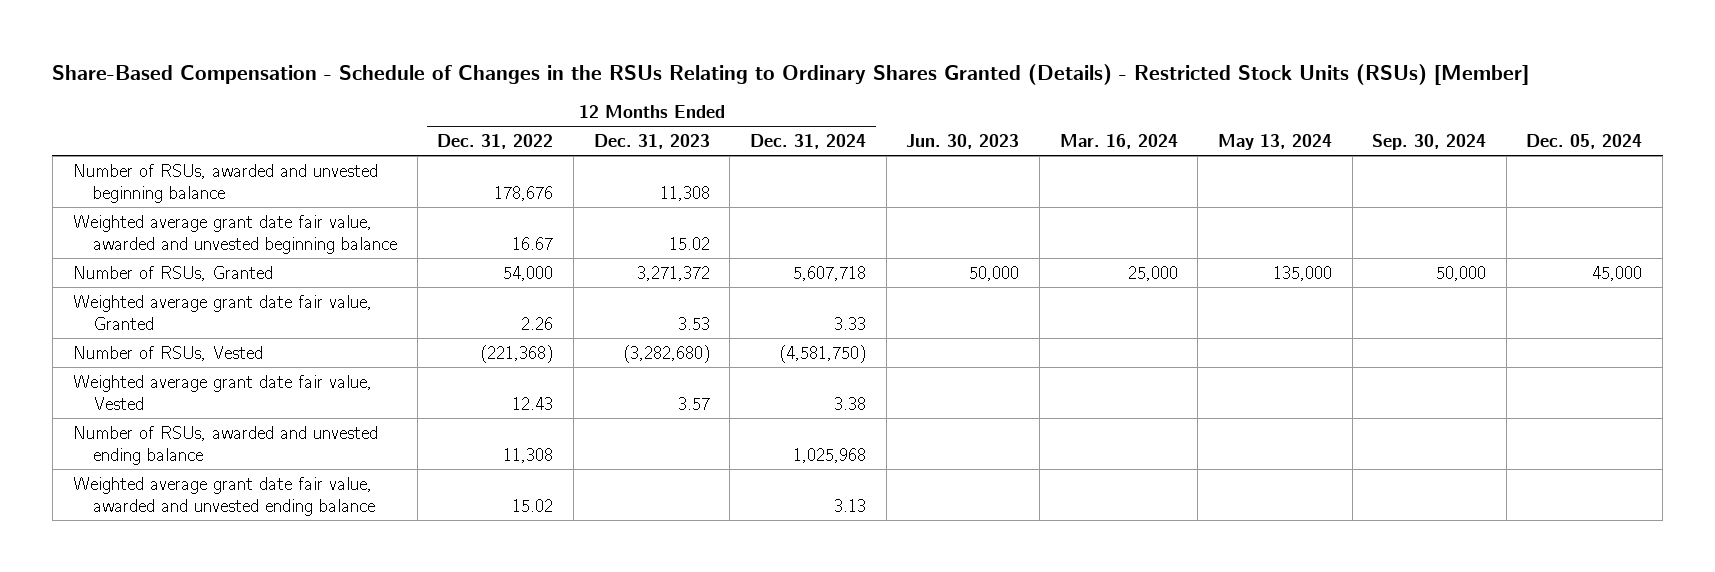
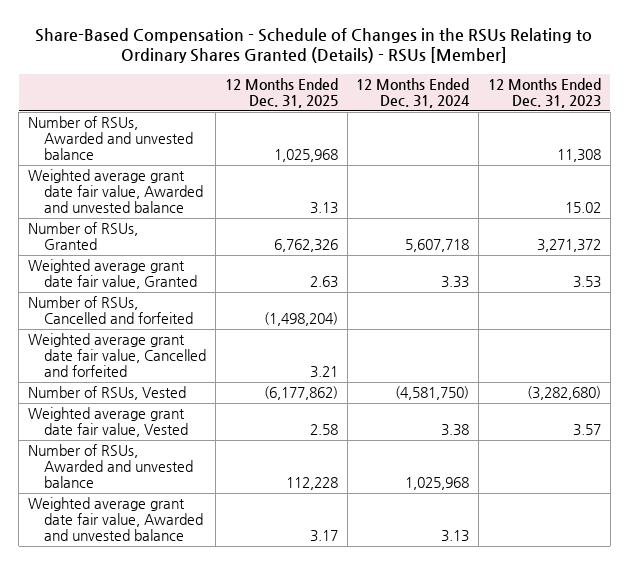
[52,63,1530,85] Share-Based Compensation - Schedule of Changes in the RSUs Relating to Ordinary Shares Granted (Details) - Restricted Stock Units (RSUs) [Member] -> [35,27,593,64] Share-Based Compensation - Schedule of Changes in the RSUs Relating to Ordinary Shares Granted (Details) - RSUs [Member]
[437,133,554,149] Dec. 31, 2022 -> none
[906,133,1020,149] Jun. 30, 2023 -> none
[1059,133,1178,149] Mar. 16, 2024 -> none
[1217,133,1332,150] May 13, 2024 -> none
[1372,133,1487,150] Sep. 30, 2024 -> none
[1526,133,1643,149] Dec. 05, 2024 -> none
none -> [224,78,338,108] 12 Months Ended Dec. 31, 2025
[72,163,378,203] Number of RSUs, awarded and unvested beginning balance -> [28,116,194,160] Number of RSUs, Awarded and unvested balance
[72,214,398,254] Weighted average grant date fair value, awarded and unvested beginning balance -> [28,169,204,213] Weighted average grant date fair value, Awarded and unvested balance
none -> [28,296,194,325] Number of RSUs, Cancelled and forfeited
none -> [28,333,207,377] Weighted average grant date fair value, Cancelled and forfeited
[72,425,378,465] Number of RSUs, awarded and unvested ending balance -> [28,444,194,488] Number of RSUs, Awarded and unvested balance
[72,476,376,516] Weighted average grant date fair value, awarded and unvested ending balance -> [28,497,204,541] Weighted average grant date fair value, Awarded and unvested balance

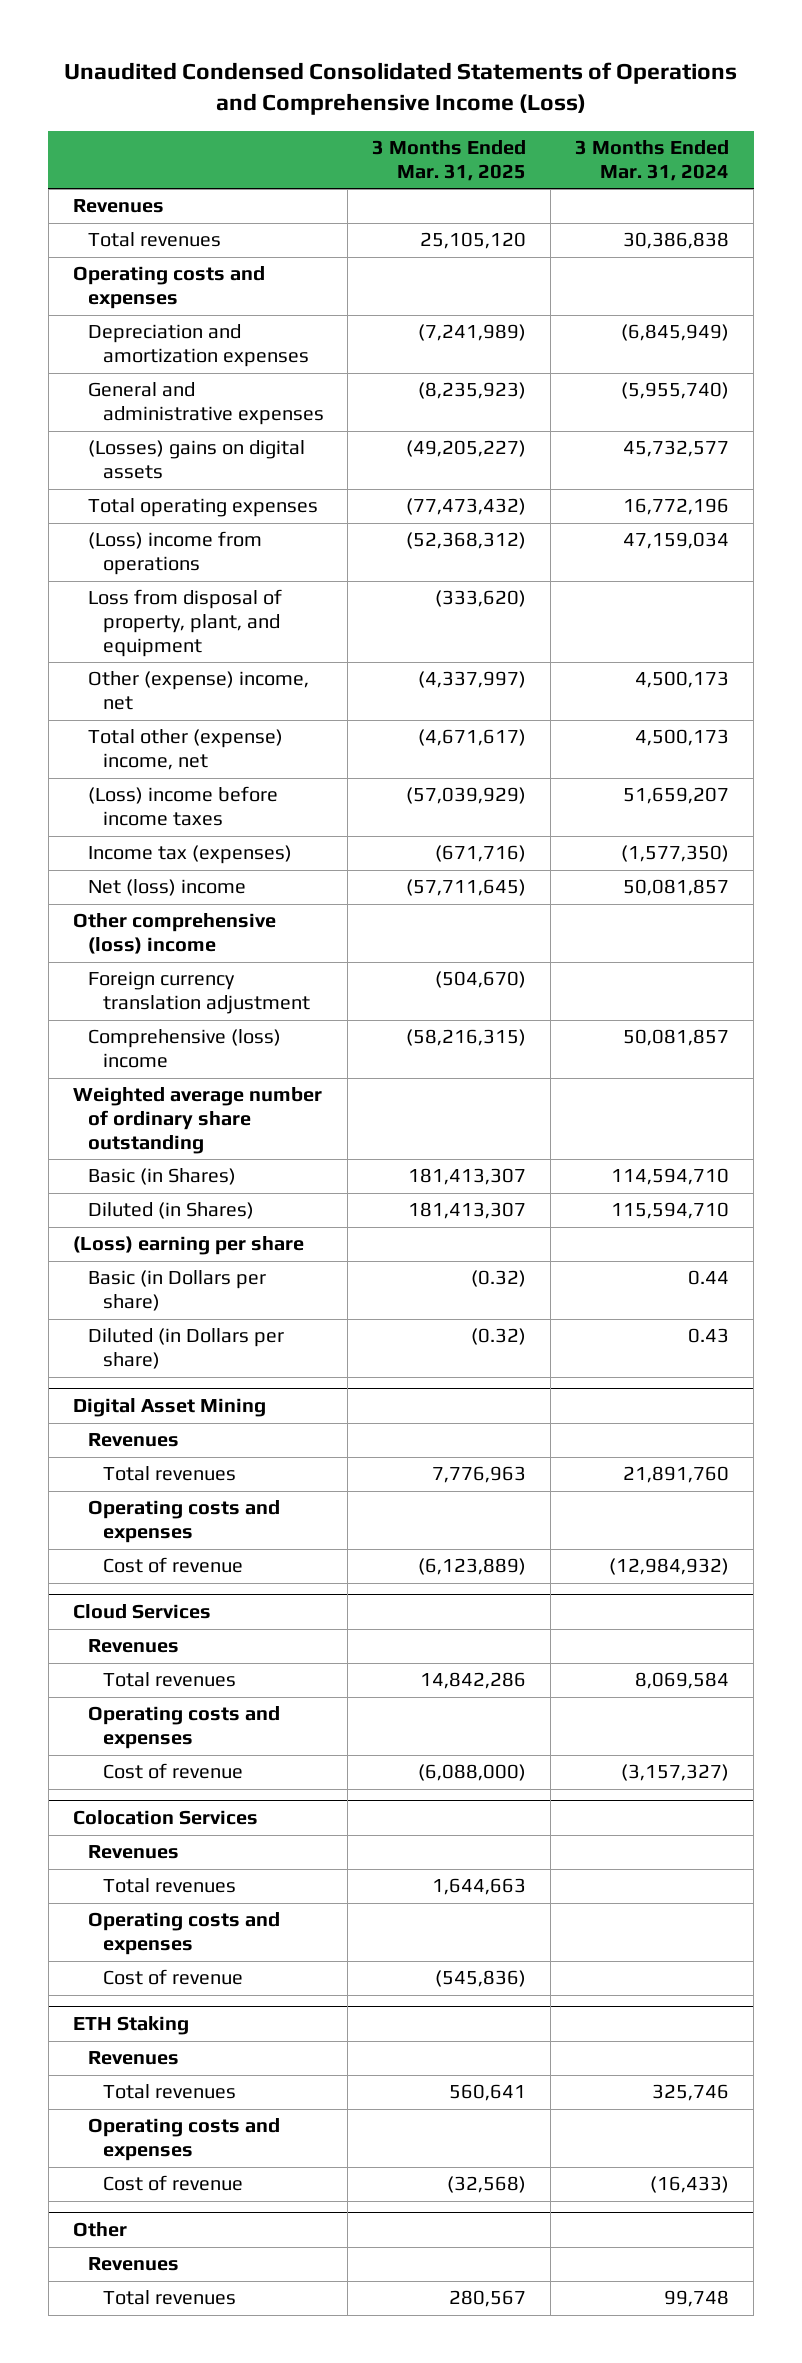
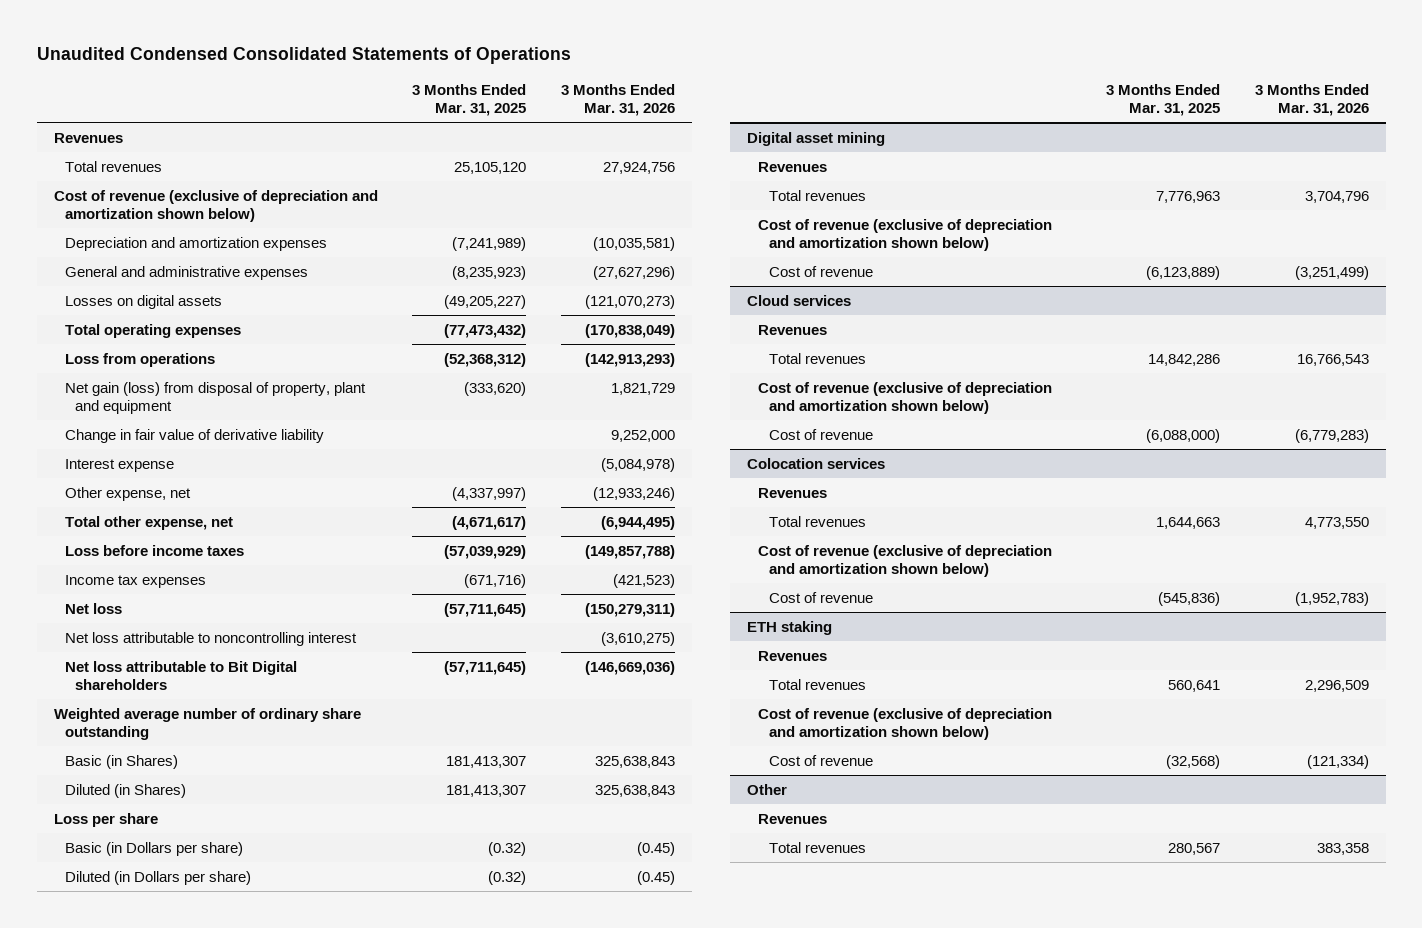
[63,62,737,116] Unaudited Condensed Consolidated Statements of Operations and Comprehensive Income (Loss) -> [36,47,571,65] Unaudited Condensed Consolidated Statements of Operations
[575,139,730,181] 3 Months Ended Mar. 31, 2024 -> none
none -> [560,83,675,116] 3 Months Ended Mar. 31, 2026
[72,266,265,310] Operating costs and expenses -> none
none -> [53,189,378,222] Cost of revenue (exclusive of depreciation and amortization shown below)
[87,440,305,480] (Losses) gains on digital assets -> [64,294,222,309] Losses on digital assets
[72,913,276,955] Other comprehensive (loss) income -> none
[87,971,310,1015] Foreign currency translation adjustment -> none
[87,1029,281,1069] Comprehensive (loss) income -> none
[87,531,262,576] (Loss) income from operations -> [64,352,215,367] Loss from operations
[87,589,282,657] Loss from disposal of property, plant, and equipment -> [64,381,366,414] Net gain (loss) from disposal of property, plant and equipment
none -> [64,428,324,443] Change in fair value of derivative liability
none -> [64,458,174,472] Interest expense
[87,671,309,711] Other (expense) income, net -> [64,486,191,501] Other expense, net
[87,729,283,771] Total other (expense) income, net -> [64,515,233,530] Total other expense, net
[87,786,278,827] (Loss) income before income taxes -> [64,544,244,556] Loss before income taxes
[87,845,292,865] Income tax (expenses) -> [64,574,206,588] Income tax expenses
none -> [64,602,122,614] Net loss
none -> [64,631,357,646] Net loss attributable to noncontrolling interest
[87,879,246,897] Net (loss) income -> [64,660,297,690] Net loss attributable to Bit Digital shareholders
[72,1236,304,1256] (Loss) earning per share -> [53,812,158,827] Loss per share
[72,1398,266,1418] Digital Asset Mining -> [747,131,886,146] Digital asset mining
[87,1500,280,1544] Operating costs and expenses -> none
none -> [758,218,1053,251] Cost of revenue (exclusive of depreciation and amortization shown below)
[72,1604,211,1620] Cloud Services -> [747,294,852,306] Cloud services
[87,1706,280,1750] Operating costs and expenses -> none
none -> [758,381,1053,414] Cost of revenue (exclusive of depreciation and amortization shown below)
[72,1810,258,1826] Colocation Services -> [747,457,886,469] Colocation services
[87,1912,280,1956] Operating costs and expenses -> none
none -> [758,544,1053,577] Cost of revenue (exclusive of depreciation and amortization shown below)
[72,2016,189,2036] ETH Staking -> [747,620,833,635] ETH staking
[87,2118,280,2162] Operating costs and expenses -> none
none -> [758,707,1053,740] Cost of revenue (exclusive of depreciation and amortization shown below)

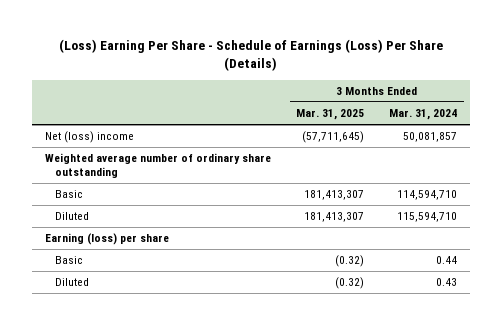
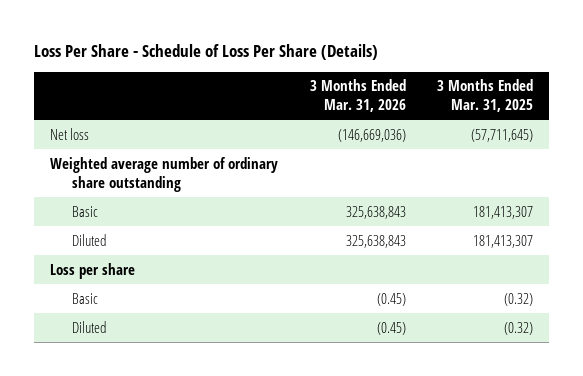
[59,39,444,72] (Loss) Earning Per Share - Schedule of Earnings (Loss) Per Share (Details) -> [33,43,378,60] Loss Per Share - Schedule of Loss Per Share (Details)
[389,109,458,121] Mar. 31, 2024 -> none
none -> [309,79,406,113] 3 Months Ended Mar. 31, 2026
[44,131,134,144] Net (loss) income -> [49,127,89,140] Net loss
[44,233,169,246] Earning (loss) per share -> [49,262,135,279] Loss per share

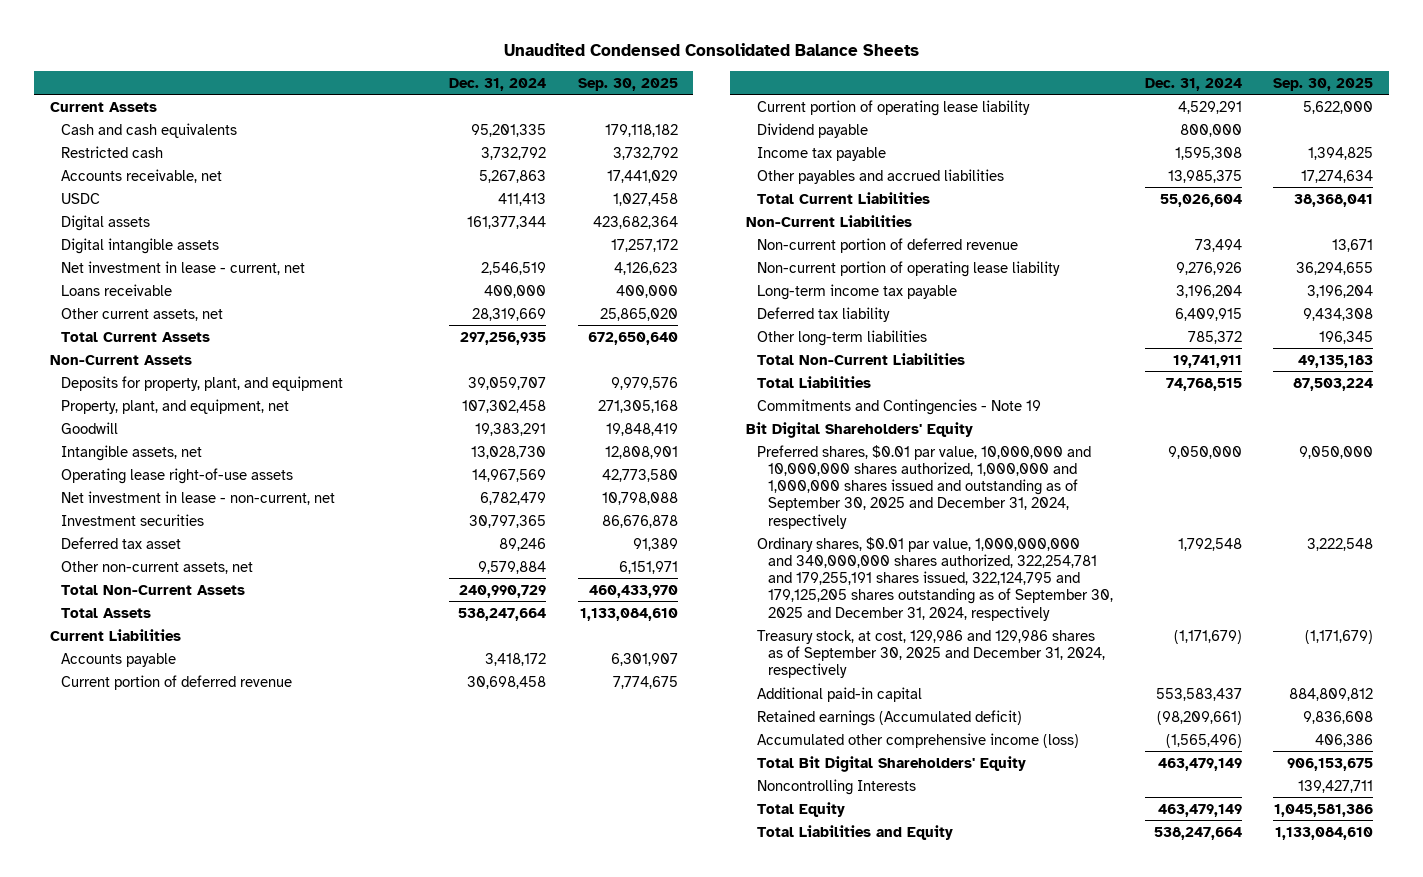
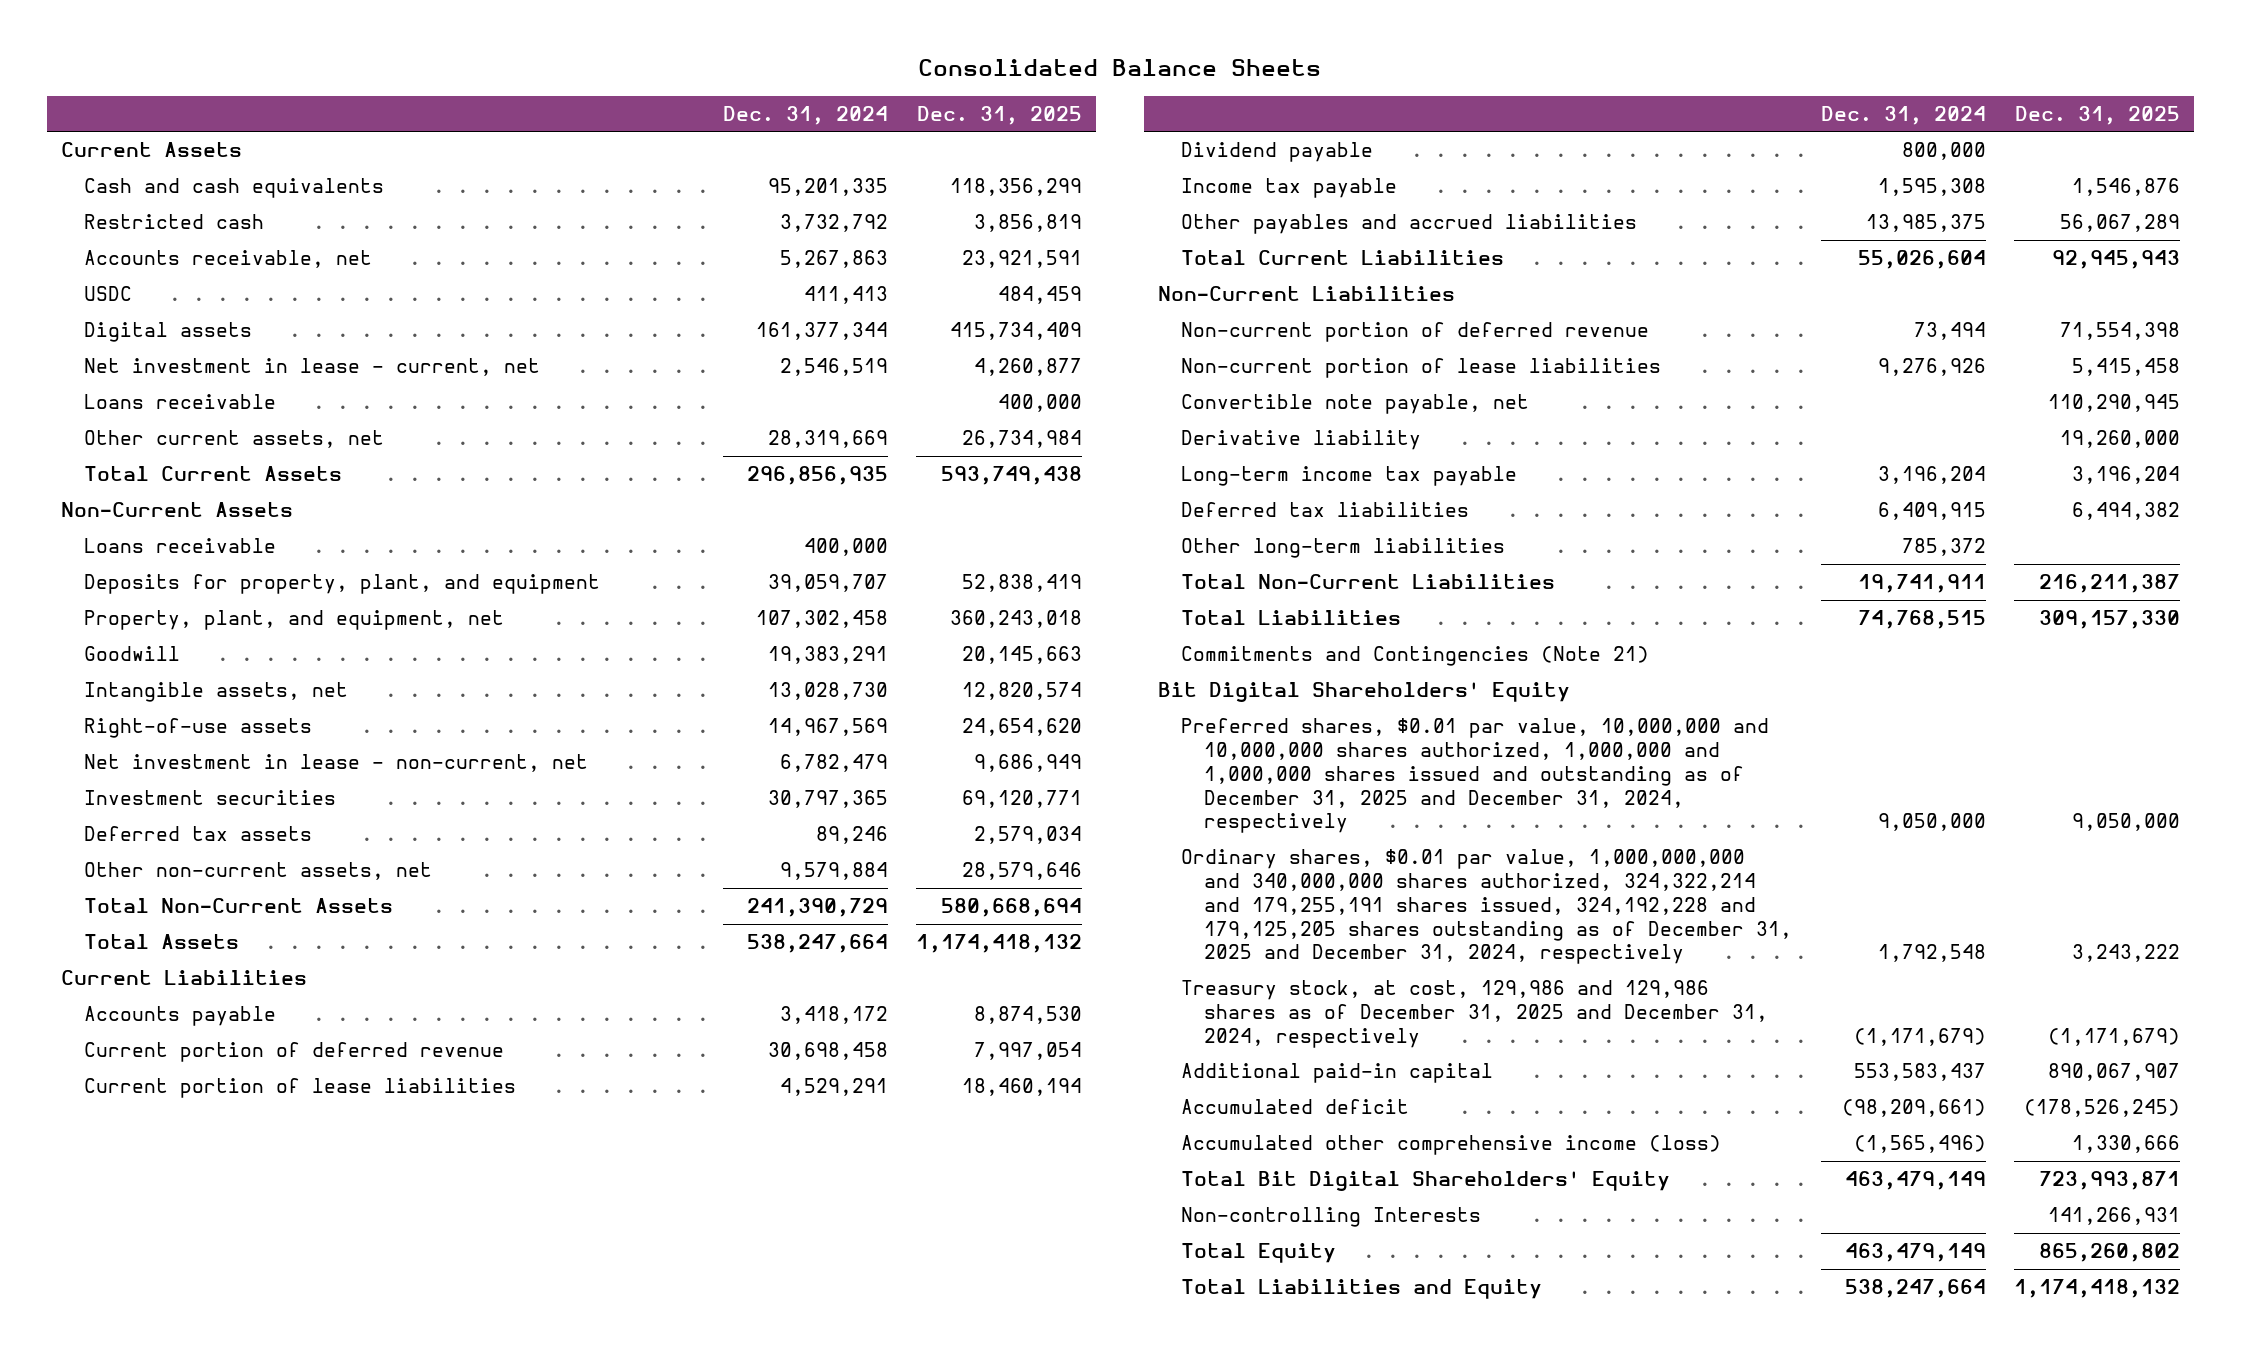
[503,43,919,57] Unaudited Condensed Consolidated Balance Sheets -> [918,59,1322,77] Consolidated Balance Sheets
[577,77,678,91] Sep. 30, 2025 -> none
none -> [917,105,1083,125] Dec. 31, 2025
[60,237,219,254] Digital intangible assets -> none
none -> [83,394,276,410] Loans receivable
[459,331,546,345] 297,256,935 -> [747,466,889,486] 296,856,935
[60,283,172,296] Loans receivable -> [83,538,276,554] Loans receivable
[60,467,293,484] Operating lease right-of-use assets -> [83,718,312,739] Right-of-use assets
[60,536,181,549] Deferred tax asset -> [83,826,312,842] Deferred tax assets
[458,584,546,598] 240,990,729 -> [747,898,889,918] 241,390,729
[756,99,1030,116] Current portion of operating lease liability -> [83,1078,516,1099] Current portion of lease liabilities
[756,260,1060,277] Non-current portion of operating lease liability -> [1181,358,1662,379] Non-current portion of lease liabilities
none -> [1181,394,1530,415] Convertible note payable, net
none -> [1181,430,1422,451] Derivative liability
[756,306,890,322] Deferred tax liability -> [1181,502,1470,518] Deferred tax liabilities
[756,398,1041,415] Commitments and Contingencies - Note 19 -> [1181,646,1650,667] Commitments and Contingencies (Note 21)
[756,444,1091,529] Preferred shares, $0.01 par value, 10,000,000 and 10,000,000 shares authorized, 1,000,000 and 1,000,000 shares issued and outstanding as of September 30, 2025 and December 31, 2024, respectively -> [1181,718,1770,834] Preferred shares, $0.01 par value, 10,000,000 and 10,000,000 shares authorized, 1,000,000 and 1,000,000 shares issued and outstanding as of December 31, 2025 and December 31, 2024, respectively
[756,536,1113,621] Ordinary shares, $0.01 par value, 1,000,000,000 and 340,000,000 shares authorized, 322,254,781 and 179,255,191 shares issued, 322,124,795 and 179,125,205 shares outstanding as of September 30, 2025 and December 31, 2024, respectively -> [1181,849,1793,965] Ordinary shares, $0.01 par value, 1,000,000,000 and 340,000,000 shares authorized, 324,322,214 and 179,255,191 shares issued, 324,192,228 and 179,125,205 shares outstanding as of December 31, 2025 and December 31, 2024, respectively
[756,629,1105,679] Treasury stock, at cost, 129,986 and 129,986 shares as of September 30, 2025 and December 31, 2024, respectively -> [1181,980,1769,1048] Treasury stock, at cost, 129,986 and 129,986 shares as of December 31, 2025 and December 31, 2024, respectively
[756,709,1022,726] Retained earnings (Accumulated deficit) -> [1181,1099,1410,1115] Accumulated deficit
[756,778,916,795] Noncontrolling Interests -> [1181,1207,1482,1228] Non-controlling Interests

